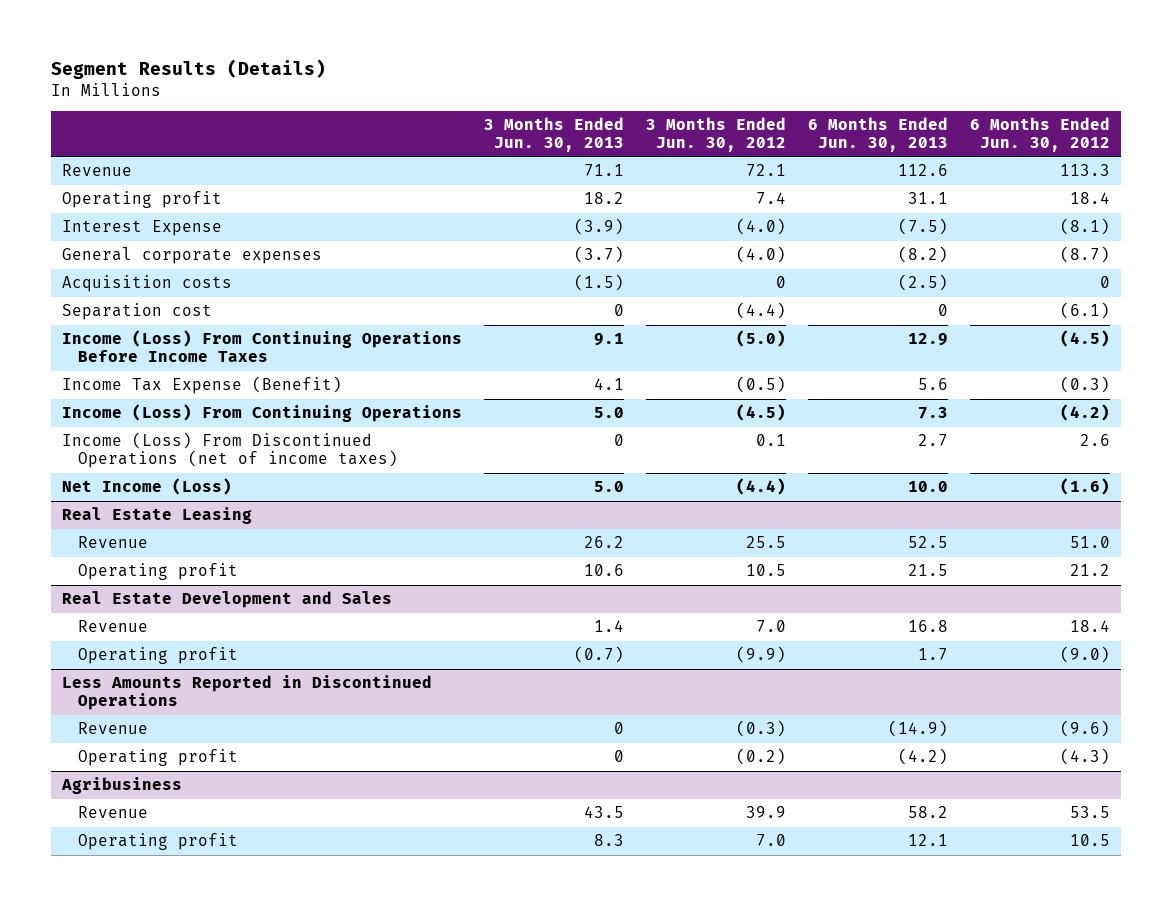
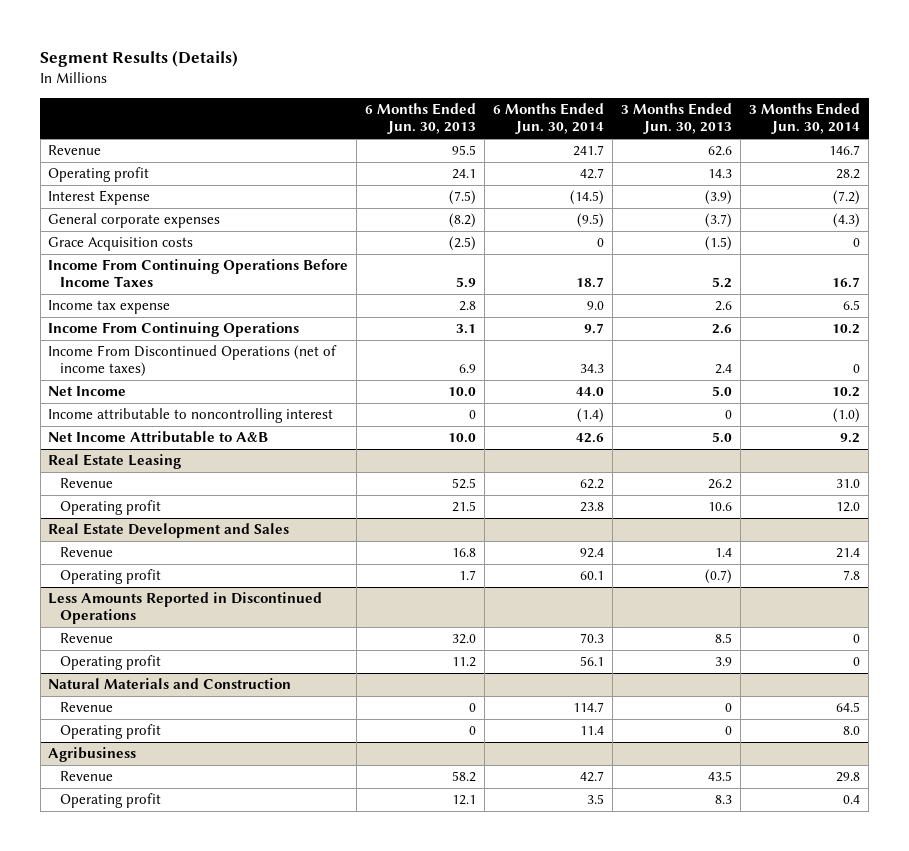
[646,117,787,153] 3 Months Ended Jun. 30, 2012 -> none
[970,117,1111,153] 6 Months Ended Jun. 30, 2012 -> none
none -> [493,103,605,135] 6 Months Ended Jun. 30, 2014
none -> [749,103,861,135] 3 Months Ended Jun. 30, 2014
[584,164,625,177] 71.1 -> [708,146,733,157] 62.6
[898,164,949,177] 112.6 -> [452,145,477,156] 95.5
[584,192,625,205] 18.2 -> [708,169,733,179] 14.3
[908,192,949,205] 31.1 -> [452,169,477,180] 24.1
[62,303,213,321] Separation cost -> none
[62,275,233,293] Acquisition costs -> [48,237,194,252] Grace Acquisition costs
[62,330,463,363] Income (Loss) From Continuing Operations Before Income Taxes -> [48,259,349,288] Income From Continuing Operations Before Income Taxes
[594,333,625,347] 9.1 -> [712,277,733,289] 5.2
[908,333,949,347] 12.9 -> [456,277,477,289] 5.9
[62,376,343,395] Income Tax Expense (Benefit) -> [48,300,171,315] Income tax expense
[594,378,625,391] 4.1 -> [715,301,733,312] 2.6
[918,378,949,391] 5.6 -> [459,301,477,312] 2.8
[62,404,463,423] Income (Loss) From Continuing Operations -> [48,322,300,338] Income From Continuing Operations
[594,407,625,419] 5.0 -> [712,324,733,335] 2.6
[918,407,949,420] 7.3 -> [456,324,477,335] 3.1
[62,432,398,469] Income (Loss) From Discontinued Operations (net of income taxes) -> [48,345,338,378] Income From Discontinued Operations (net of income taxes)
[614,434,625,447] 0 -> [715,364,733,375] 2.4
[918,434,949,447] 2.7 -> [459,364,477,374] 6.9
none -> [48,386,127,397] Net Income
none -> [48,408,334,424] Income attributable to noncontrolling interest
[62,478,233,496] Net Income (Loss) -> [48,431,269,444] Net Income Attributable to A&B
[614,722,625,735] 0 -> [715,633,733,644] 8.5
[888,720,949,738] (14.9) -> [452,634,477,645] 32.0
[614,750,625,763] 0 -> [715,657,733,667] 3.9
[898,748,949,766] (4.2) -> [452,657,477,668] 11.2
none -> [48,678,292,690] Natural Materials and Construction
none -> [59,702,113,713] Revenue
none -> [59,724,161,740] Operating profit

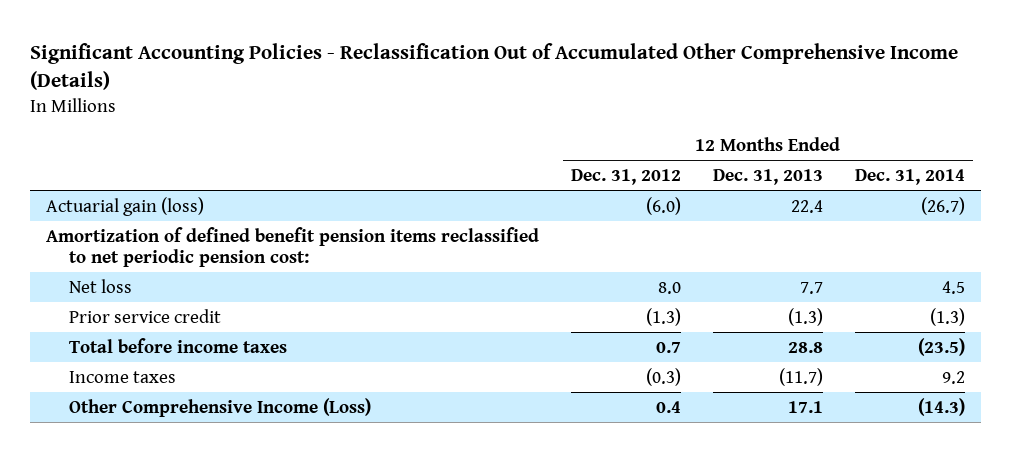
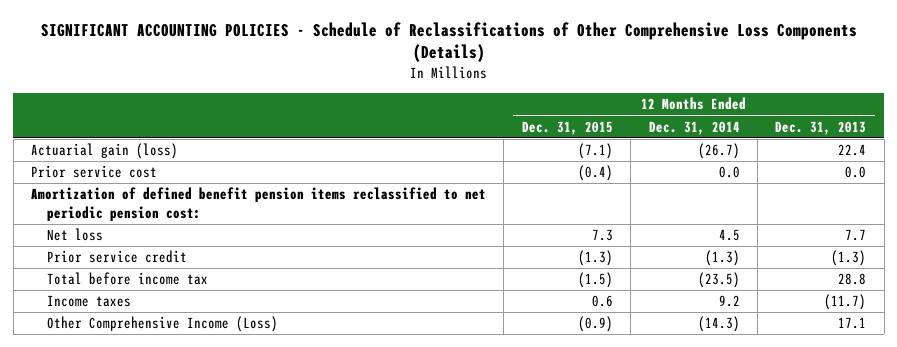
[30,42,959,91] Significant Accounting Policies - Reclassification Out of Accumulated Other Comprehensive Income (Details) -> [40,21,857,63] SIGNIFICANT ACCOUNTING POLICIES - Schedule of Reclassifications of Other Comprehensive Loss Components (Details)
[571,168,682,185] Dec. 31, 2012 -> none
none -> [521,120,613,135] Dec. 31, 2015
none -> [30,165,157,179] Prior service cost
[68,337,287,353] Total before income taxes -> [47,272,209,286] Total before income tax

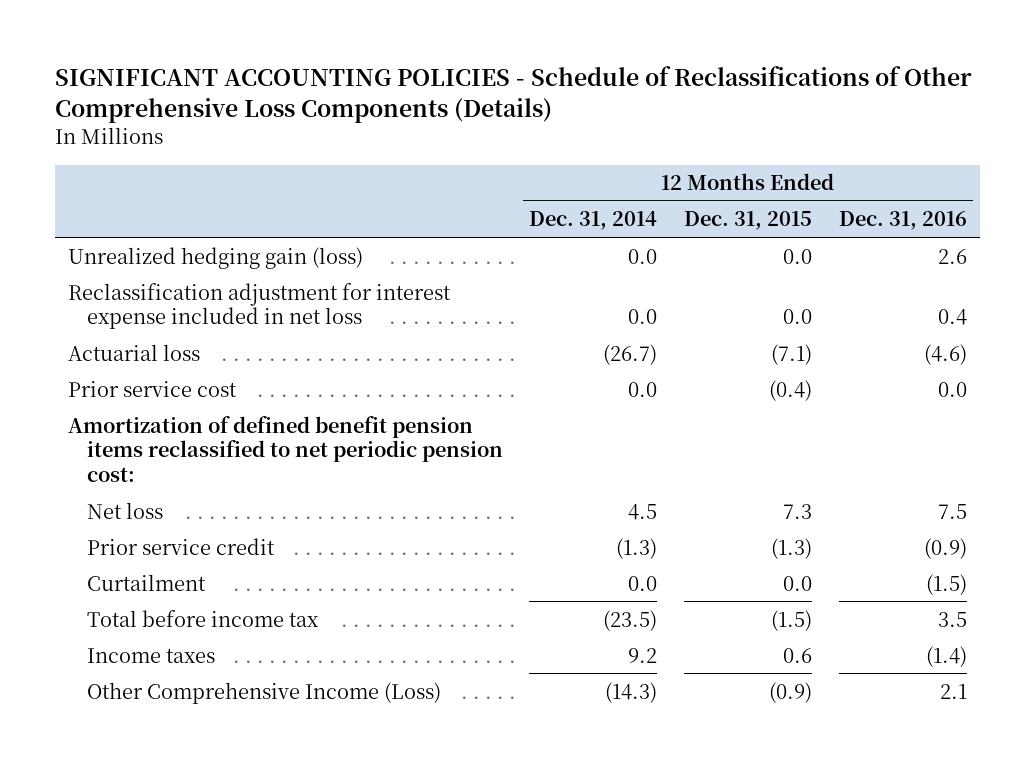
[775,120,867,135] Dec. 31, 2013 -> none
none -> [838,211,967,231] Dec. 31, 2016
none -> [67,246,363,269] Unrealized hedging gain (loss)
none -> [67,282,451,330] Reclassification adjustment for interest expense included in net loss
[30,143,178,160] Actuarial gain (loss) -> [67,343,200,361] Actuarial loss
none -> [86,573,206,591] Curtailment

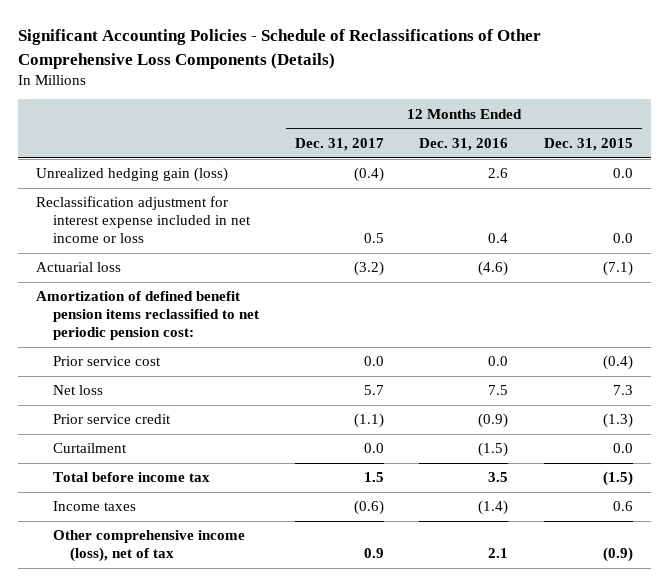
[54,65,972,124] SIGNIFICANT ACCOUNTING POLICIES - Schedule of Reclassifications of Other Comprehensive Loss Components (Details) -> [18,29,542,69] Significant Accounting Policies - Schedule of Reclassifications of Other Comprehensive Loss Components (Details)
[529,211,658,231] Dec. 31, 2014 -> none
none -> [294,138,384,152] Dec. 31, 2017
[67,282,451,330] Reclassification adjustment for interest expense included in net loss -> [36,196,251,244] Reclassification adjustment for interest expense included in net income or loss
[67,380,237,397] Prior service cost -> [52,356,161,367] Prior service cost
[86,681,441,704] Other Comprehensive Income (Loss) -> [52,530,245,563] Other comprehensive income (loss), net of tax

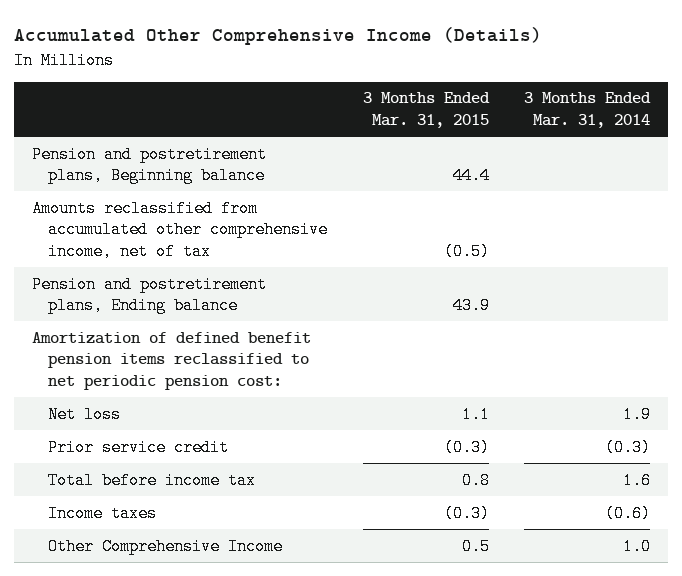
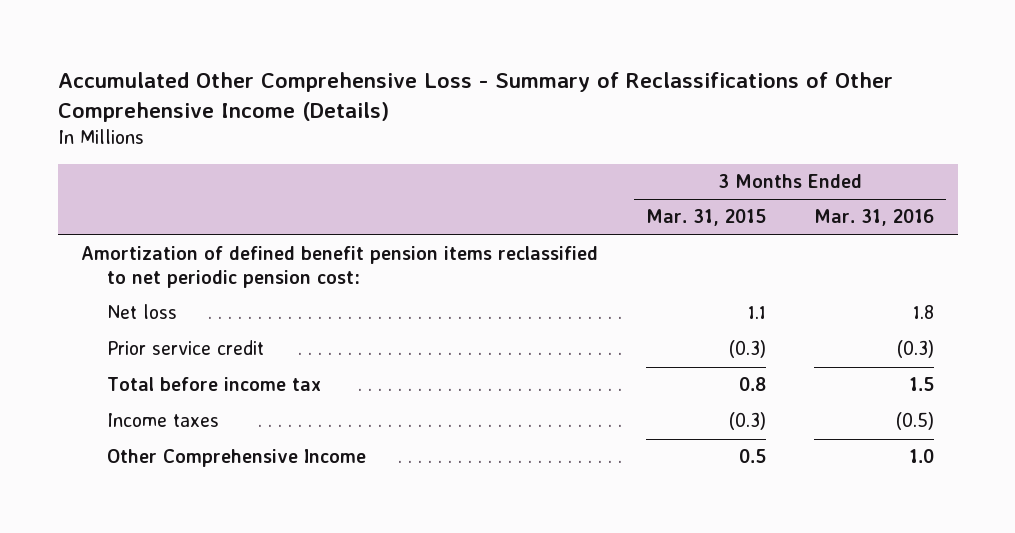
[14,27,543,46] Accumulated Other Comprehensive Income (Details) -> [57,71,893,122] Accumulated Other Comprehensive Loss - Summary of Reclassifications of Other Comprehensive Income (Details)
[524,92,652,129] 3 Months Ended Mar. 31, 2014 -> none
none -> [813,209,934,227] Mar. 31, 2016
[32,145,268,185] Pension and postretirement plans, Beginning balance -> none
[32,199,329,260] Amounts reclassified from accumulated other comprehensive income, net of tax -> none
[32,275,268,315] Pension and postretirement plans, Ending balance -> none

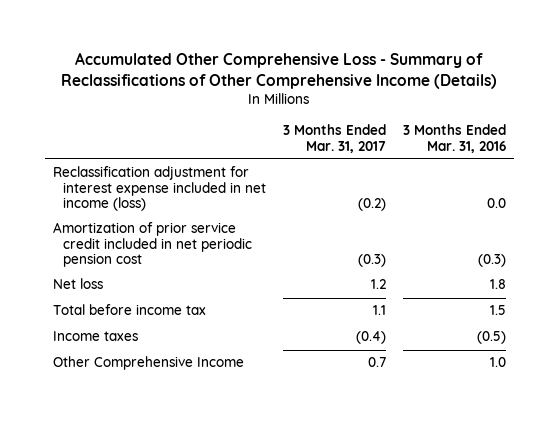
[646,209,767,227] Mar. 31, 2015 -> none
none -> [282,124,386,153] 3 Months Ended Mar. 31, 2017
[81,246,599,288] Amortization of defined benefit pension items reclassified to net periodic pension cost: -> none
none -> [52,166,267,212] Reclassification adjustment for interest expense included in net income (loss)
none -> [52,222,253,268] Amortization of prior service credit included in net periodic pension cost
[107,340,265,356] Prior service credit -> none

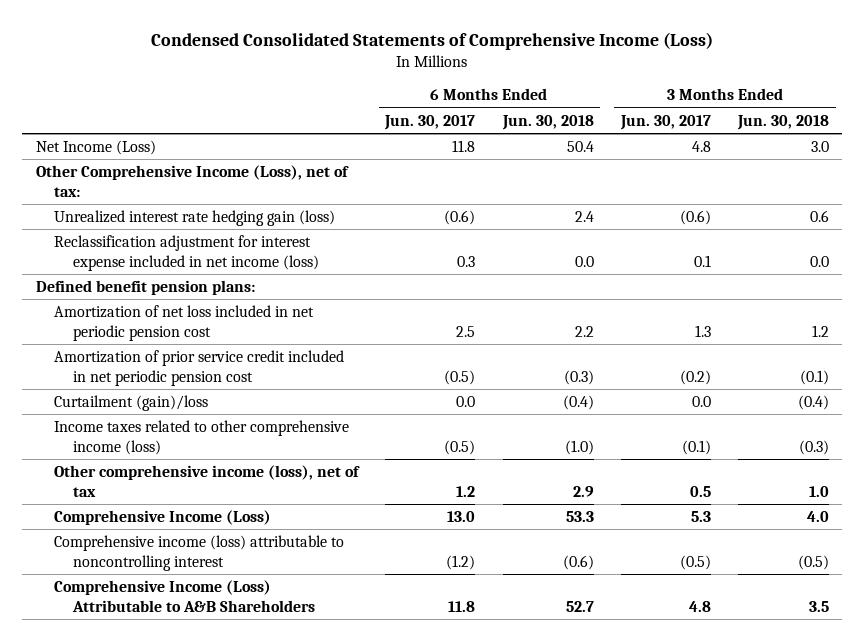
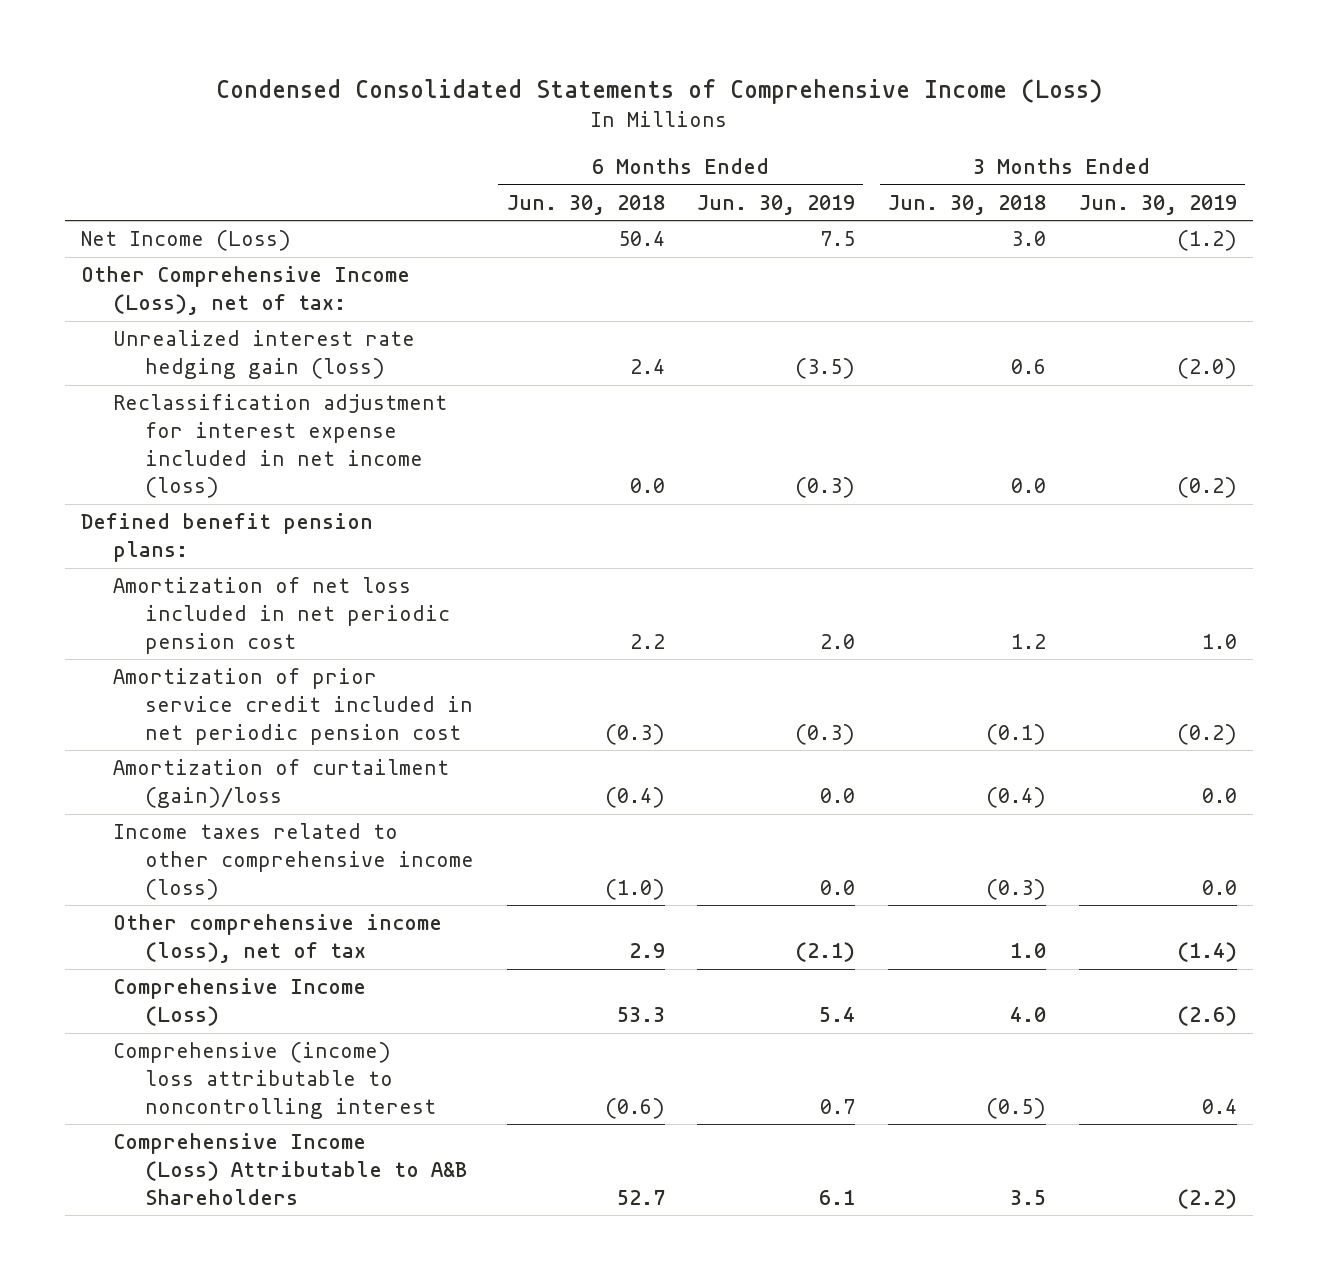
[384,114,476,130] Jun. 30, 2017 -> none
[619,114,711,130] Jun. 30, 2017 -> none
none -> [697,194,856,215] Jun. 30, 2019
none -> [1078,194,1237,215] Jun. 30, 2019
[54,394,209,411] Curtailment (gain)/loss -> [113,759,450,808] Amortization of curtailment (gain)/loss
[54,534,345,571] Comprehensive income (loss) attributable to noncontrolling interest -> [113,1042,436,1119] Comprehensive (income) loss attributable to noncontrolling interest

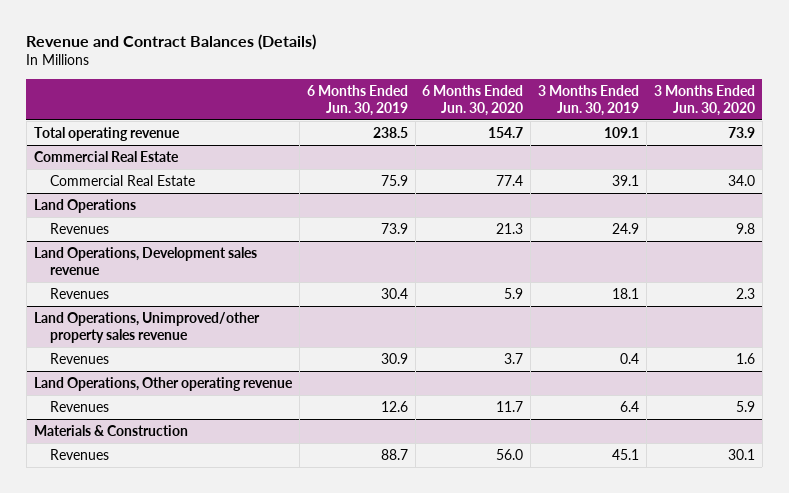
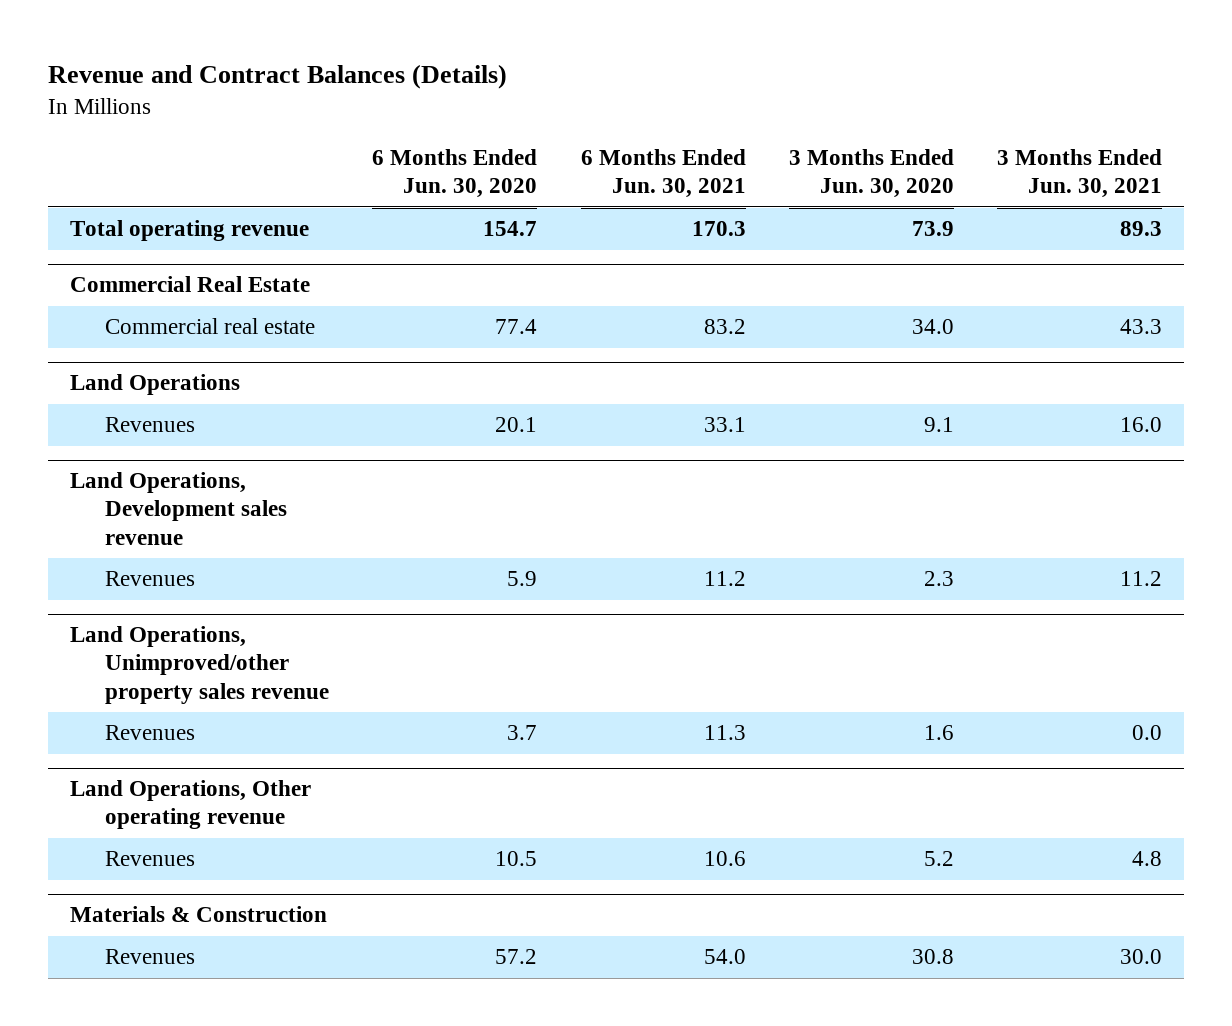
[306,84,408,116] 6 Months Ended Jun. 30, 2019 -> none
[538,84,640,116] 3 Months Ended Jun. 30, 2019 -> none
none -> [580,149,746,199] 6 Months Ended Jun. 30, 2021
none -> [997,149,1163,199] 3 Months Ended Jun. 30, 2021
[50,174,196,186] Commercial Real Estate -> [105,318,316,335] Commercial real estate
[496,222,524,234] 21.3 -> [495,417,538,433] 20.1
[736,222,756,234] 9.8 -> [923,417,954,433] 9.1
[496,400,524,412] 11.7 -> [495,851,538,867] 10.5
[736,400,756,412] 5.9 -> [923,851,954,867] 5.2
[496,448,524,460] 56.0 -> [495,949,538,965] 57.2
[728,448,756,460] 30.1 -> [911,949,954,965] 30.8

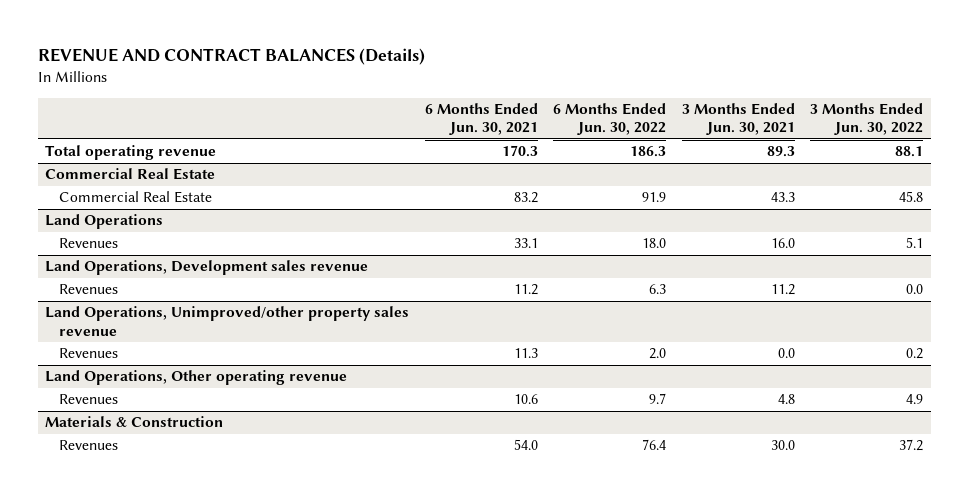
[47,64,507,90] Revenue and Contract Balances (Details) -> [37,48,425,66] REVENUE AND CONTRACT BALANCES (Details)
[372,149,538,199] 6 Months Ended Jun. 30, 2020 -> none
[788,149,954,199] 3 Months Ended Jun. 30, 2020 -> none
none -> [553,102,667,136] 6 Months Ended Jun. 30, 2022
none -> [810,102,924,136] 3 Months Ended Jun. 30, 2022
[105,318,316,335] Commercial real estate -> [58,191,212,204] Commercial Real Estate

